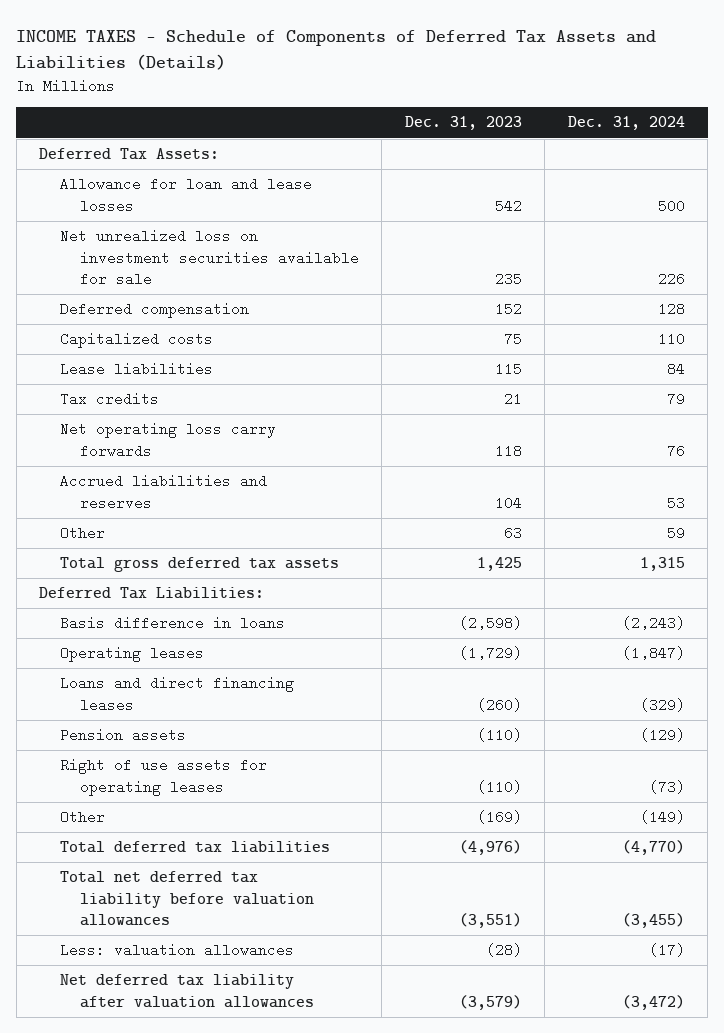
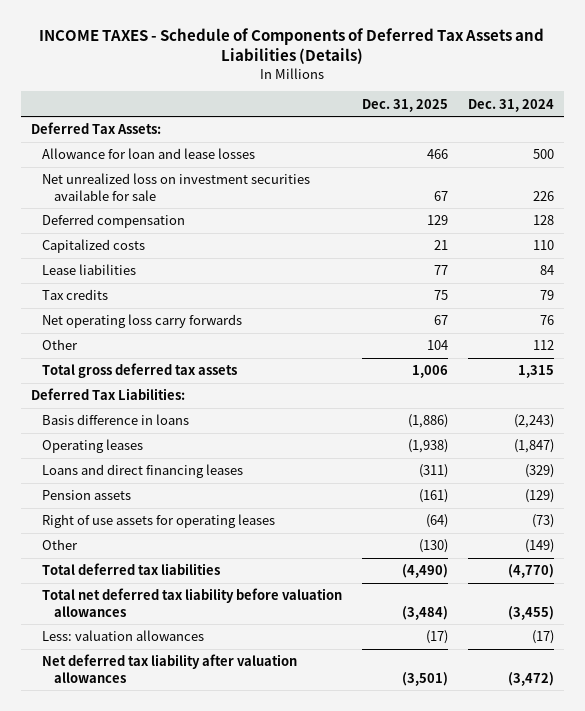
[404,116,522,131] Dec. 31, 2023 -> none
none -> [362,98,449,112] Dec. 31, 2025
[59,474,267,510] Accrued liabilities and reserves -> none
[666,526,685,541] 59 -> [532,340,554,351] 112

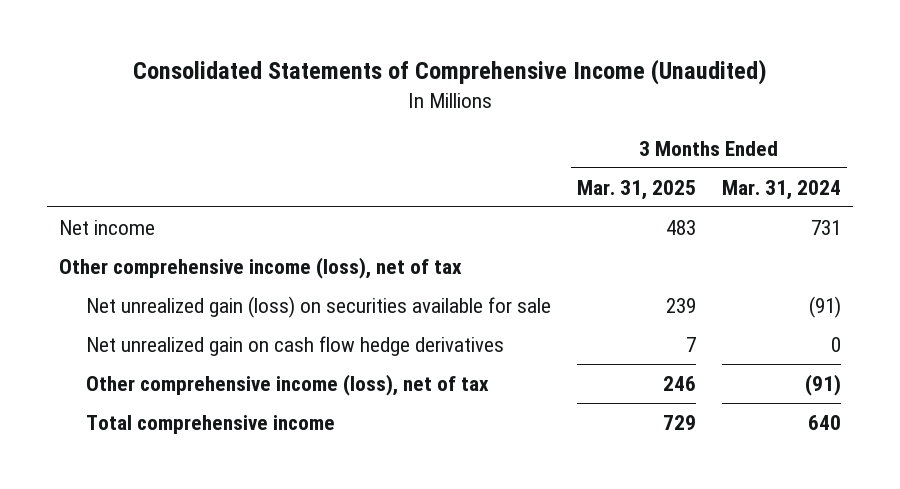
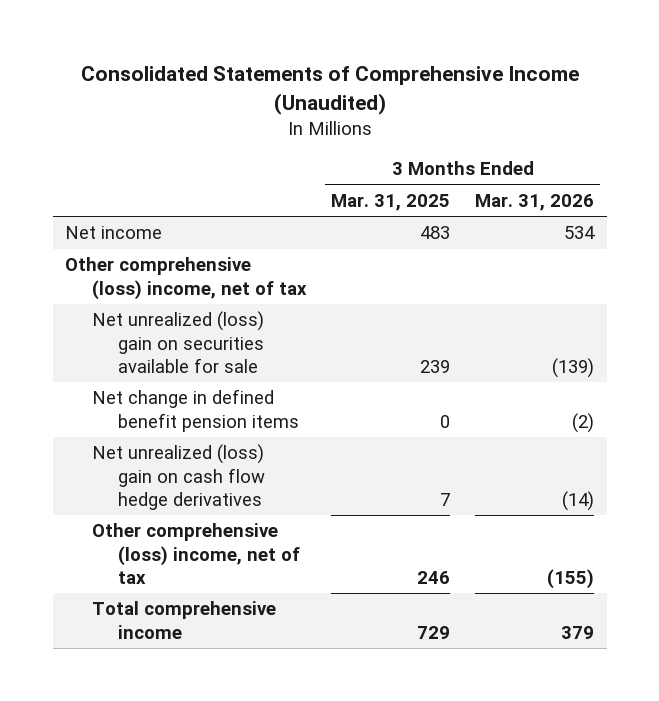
[721,179,841,200] Mar. 31, 2024 -> none
none -> [475,194,595,212] Mar. 31, 2026
[59,256,463,279] Other comprehensive income (loss), net of tax -> [65,257,307,300] Other comprehensive (loss) income, net of tax
[86,295,552,318] Net unrealized gain (loss) on securities available for sale -> [91,311,265,373] Net unrealized (loss) gain on securities available for sale
none -> [91,389,300,432] Net change in defined benefit pension items
[86,335,505,356] Net unrealized gain on cash flow hedge derivatives -> [91,444,266,510] Net unrealized (loss) gain on cash flow hedge derivatives
[86,373,490,396] Other comprehensive income (loss), net of tax -> [91,523,301,584] Other comprehensive (loss) income, net of tax

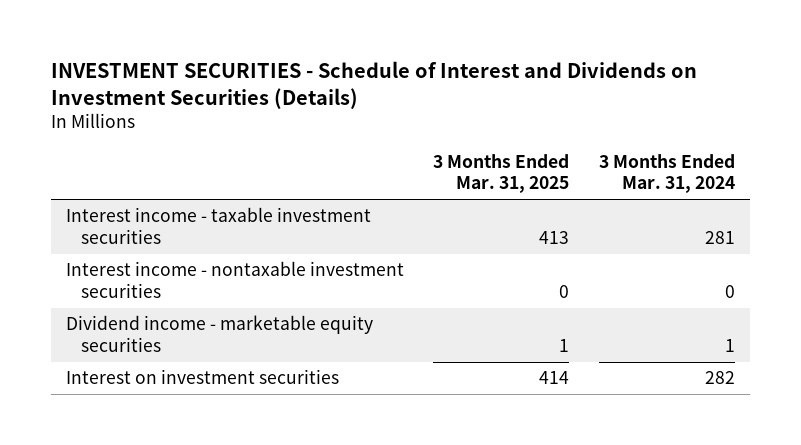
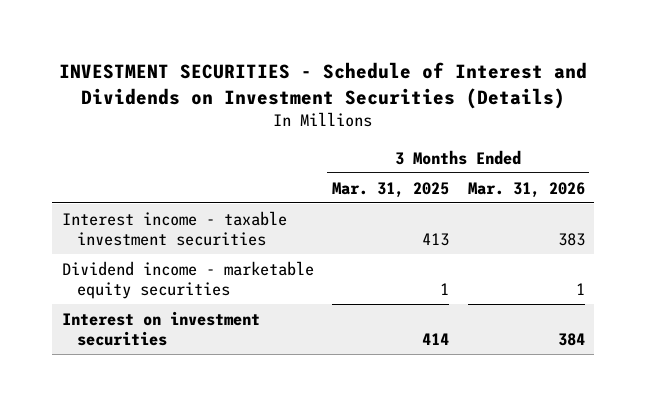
[599,153,736,194] 3 Months Ended Mar. 31, 2024 -> none
none -> [467,181,585,198] Mar. 31, 2026
[65,261,404,298] Interest income - nontaxable investment securities -> none

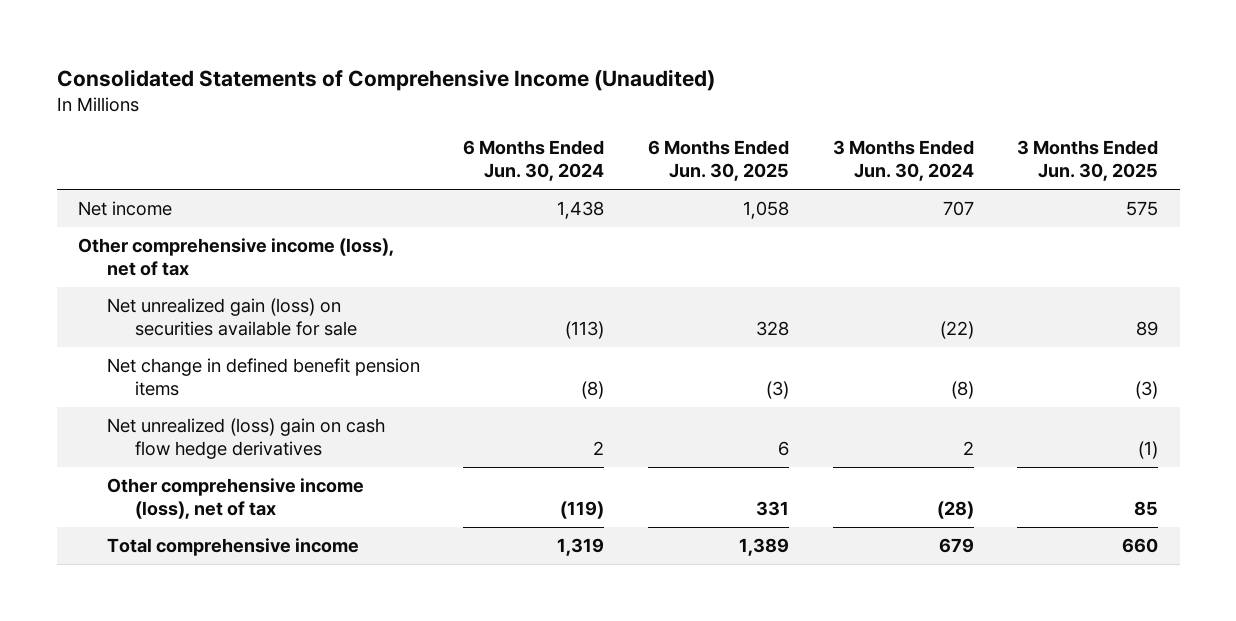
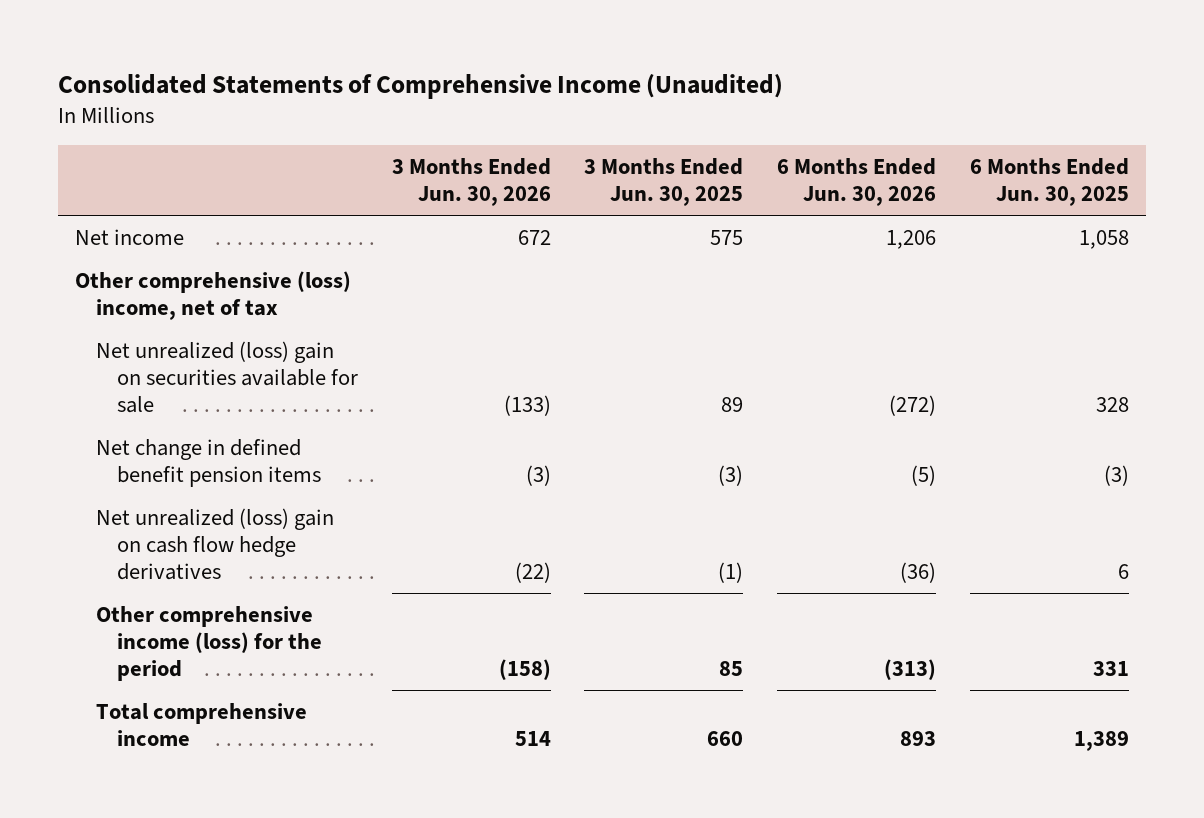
[463,140,605,182] 6 Months Ended Jun. 30, 2024 -> none
[832,140,974,182] 3 Months Ended Jun. 30, 2024 -> none
none -> [391,158,551,207] 3 Months Ended Jun. 30, 2026
none -> [777,158,937,207] 6 Months Ended Jun. 30, 2026
[78,238,395,277] Other comprehensive income (loss), net of tax -> [74,270,351,321] Other comprehensive (loss) income, net of tax
[106,298,358,337] Net unrealized gain (loss) on securities available for sale -> [95,340,358,414] Net unrealized (loss) gain on securities available for sale
[106,478,364,520] Other comprehensive income (loss), net of tax -> [95,605,322,682] Other comprehensive income (loss) for the period

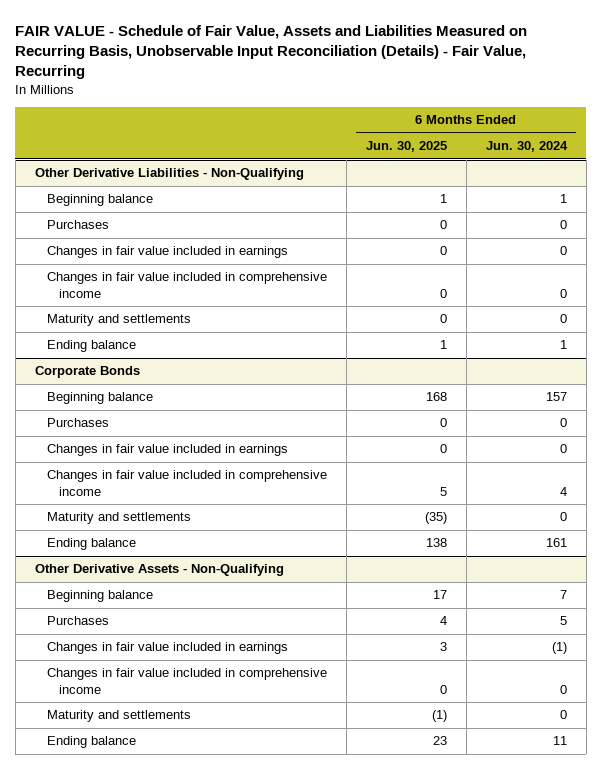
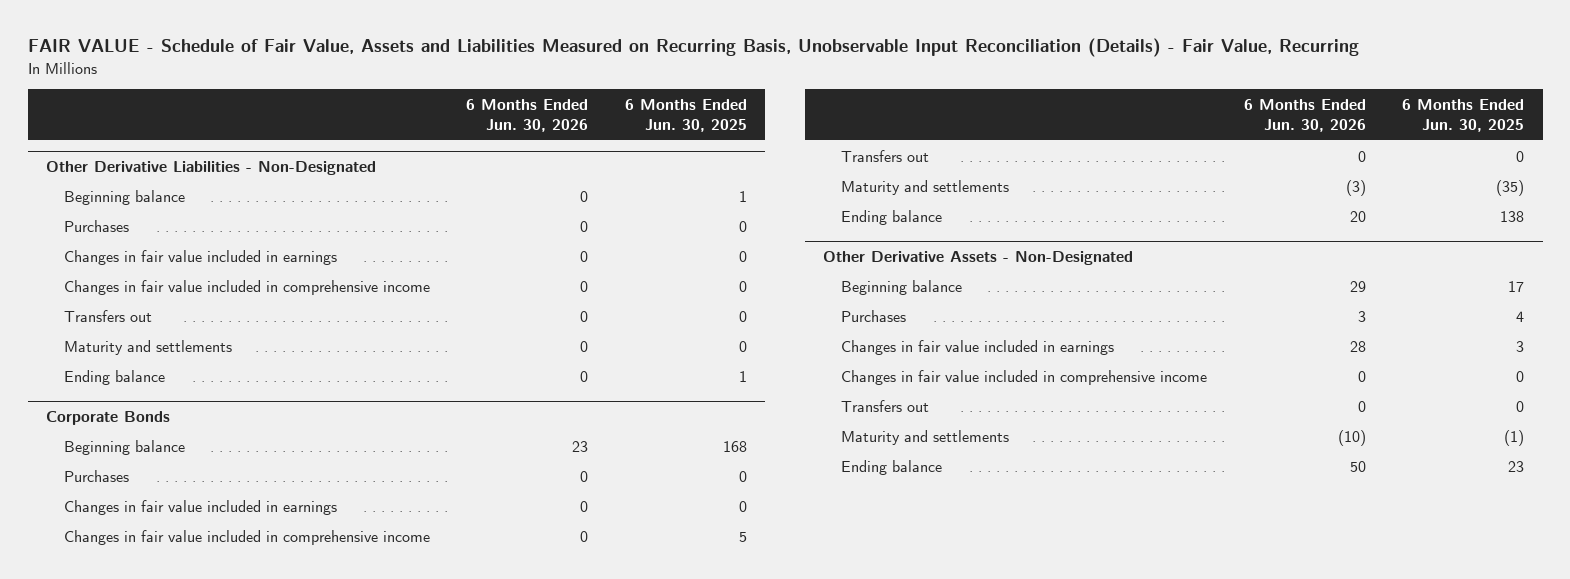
[485,141,568,153] Jun. 30, 2024 -> none
none -> [466,99,589,133] 6 Months Ended Jun. 30, 2026
[34,168,304,181] Other Derivative Liabilities - Non-Qualifying -> [45,160,376,175] Other Derivative Liabilities - Non-Designated
none -> [63,309,152,322] Transfers out
none -> [841,149,930,162] Transfers out
[34,564,284,577] Other Derivative Assets - Non-Qualifying -> [823,250,1134,265] Other Derivative Assets - Non-Designated
none -> [841,399,930,412] Transfers out

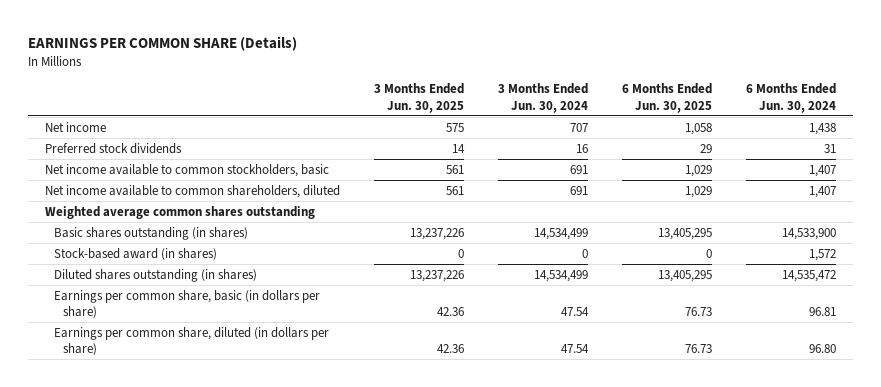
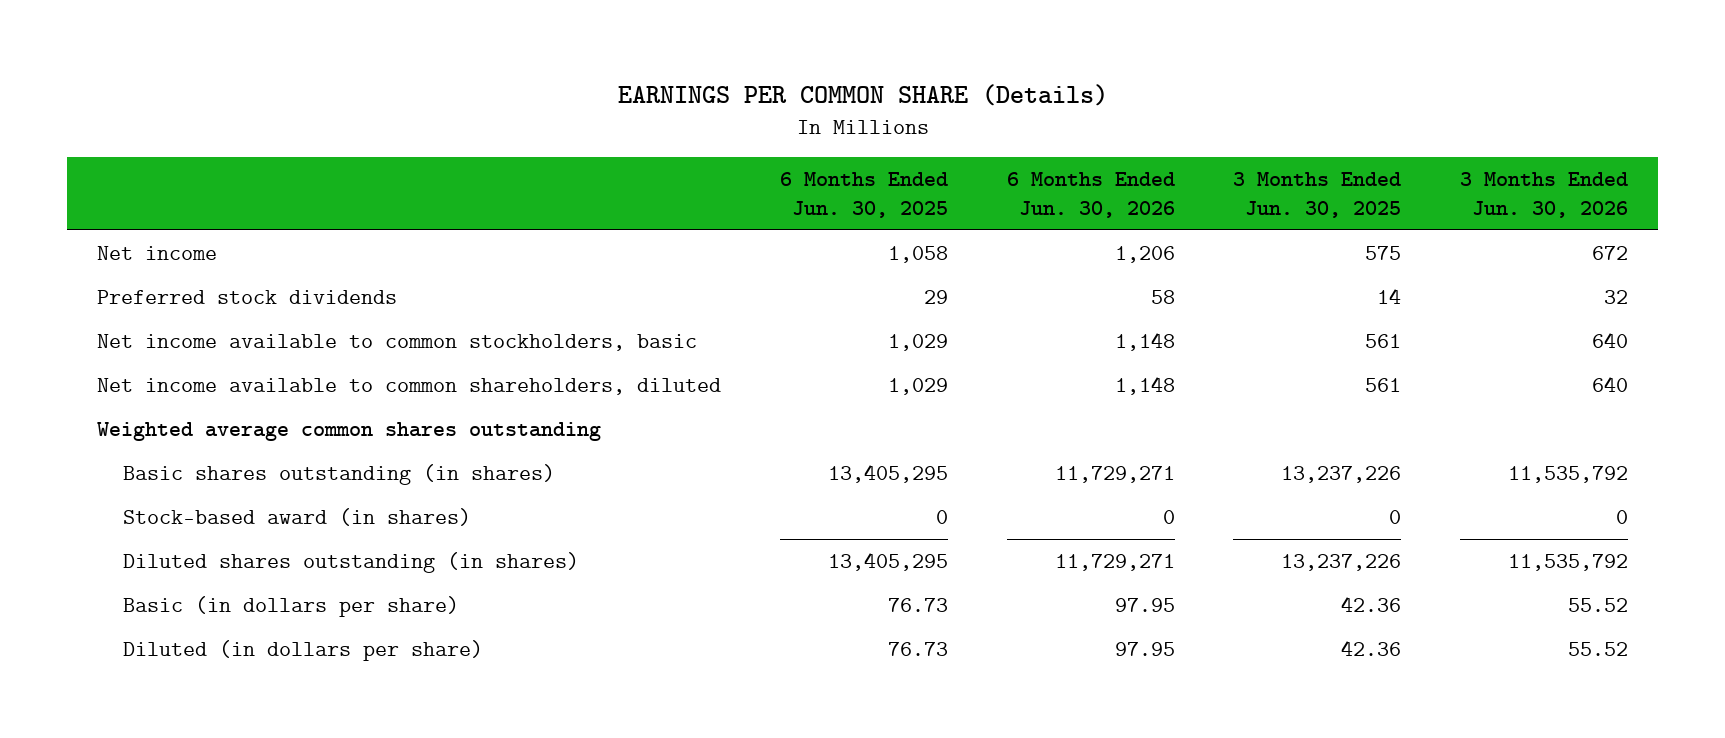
[498,83,589,113] 3 Months Ended Jun. 30, 2024 -> none
[746,83,837,113] 6 Months Ended Jun. 30, 2024 -> none
none -> [1006,171,1175,218] 6 Months Ended Jun. 30, 2026
none -> [1460,171,1629,218] 3 Months Ended Jun. 30, 2026
[54,289,321,318] Earnings per common share, basic (in dollars per share) -> [123,595,460,617] Basic (in dollars per share)
[54,326,330,355] Earnings per common share, diluted (in dollars per share) -> [123,639,484,661] Diluted (in dollars per share)

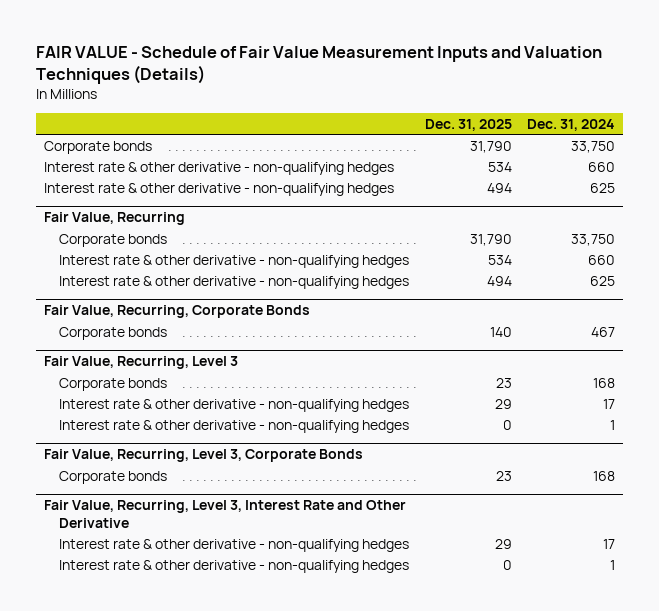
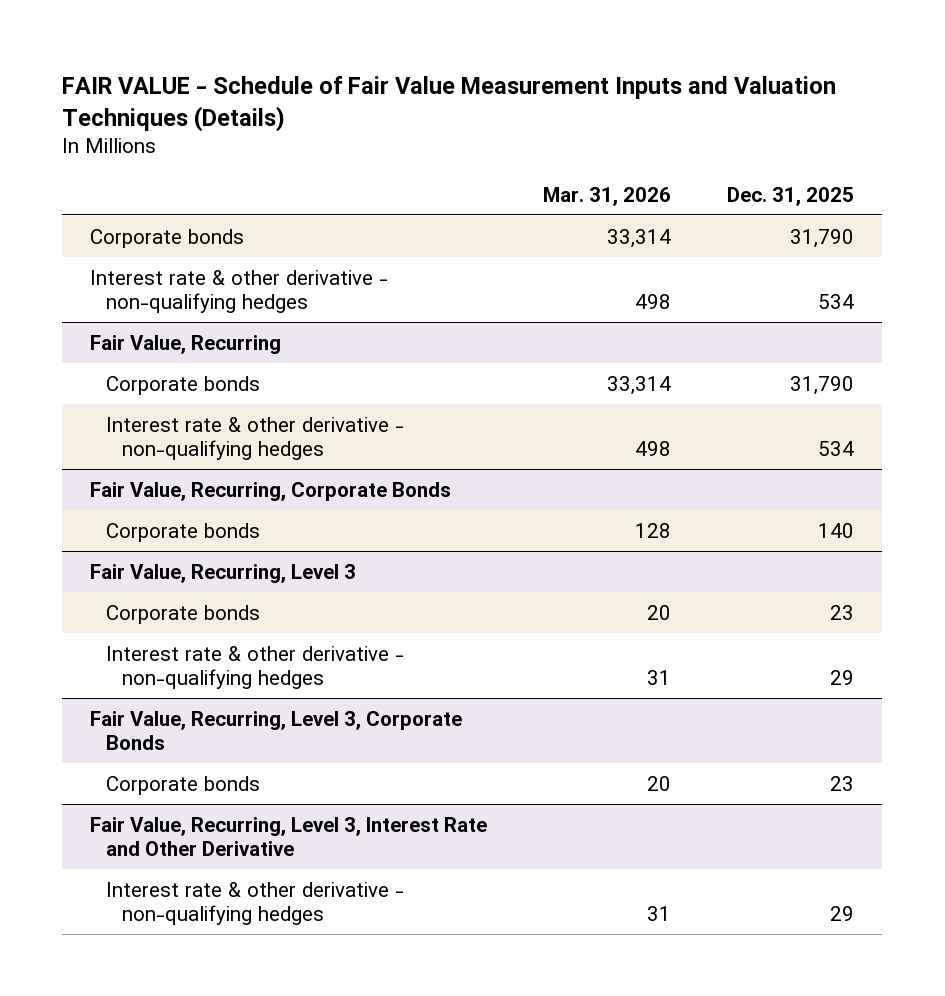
[527,119,616,132] Dec. 31, 2024 -> none
none -> [543,186,672,206] Mar. 31, 2026
[43,182,394,196] Interest rate & other derivative - non-qualifying hedges -> none
[58,275,409,289] Interest rate & other derivative - non-qualifying hedges -> none
[58,419,409,433] Interest rate & other derivative - non-qualifying hedges -> none
[58,559,409,573] Interest rate & other derivative - non-qualifying hedges -> none

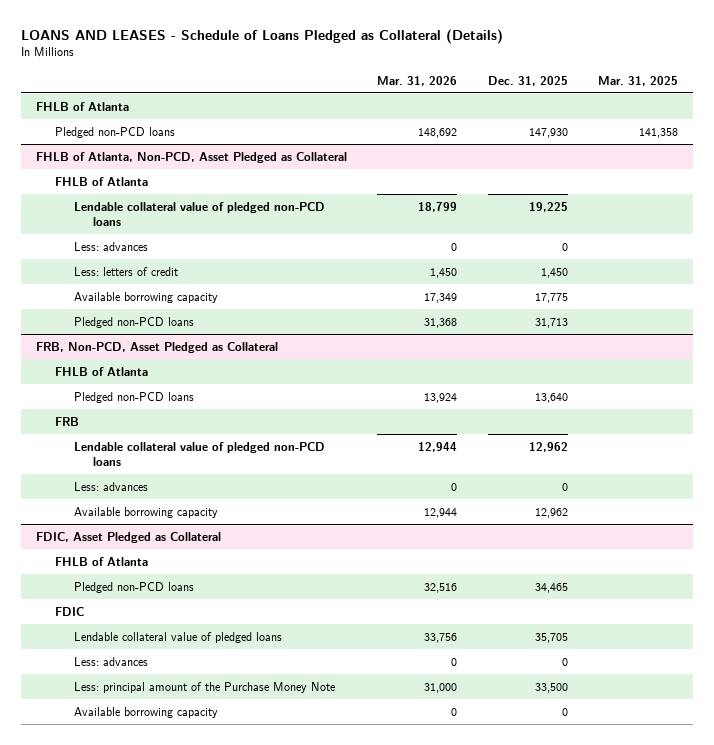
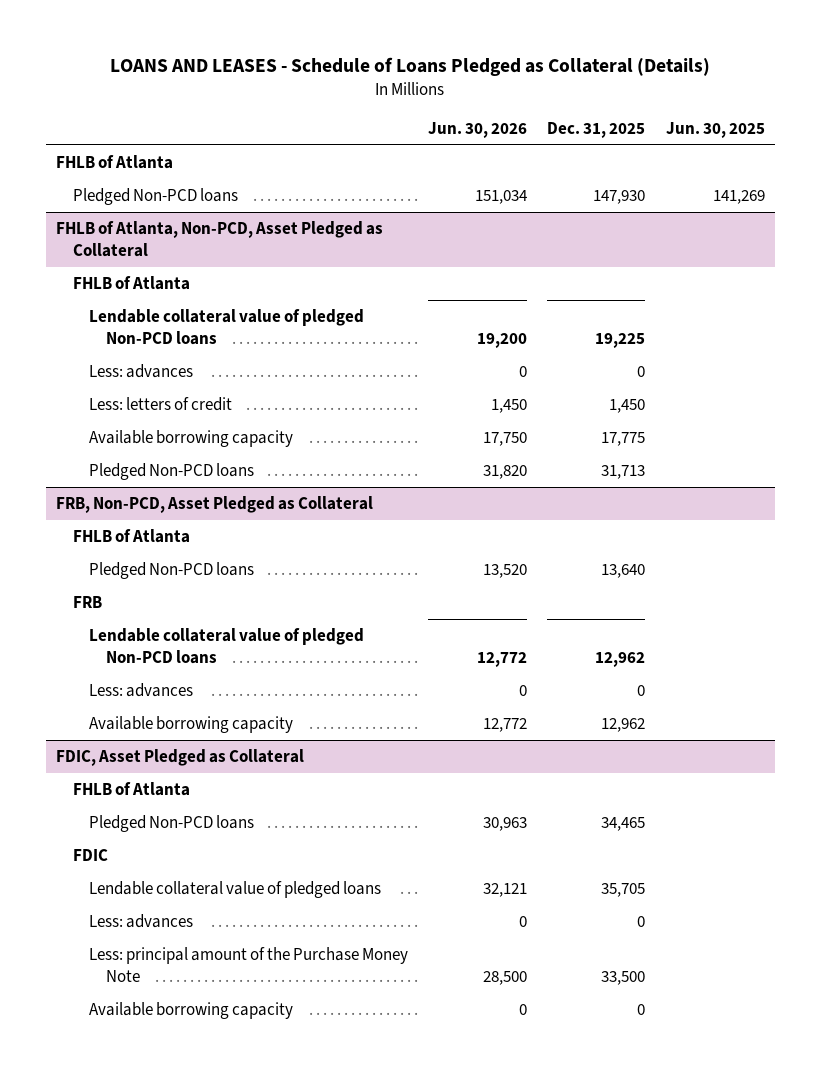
[377,75,458,86] Mar. 31, 2026 -> none
[597,75,678,86] Mar. 31, 2025 -> none
none -> [428,121,528,138] Jun. 30, 2026
none -> [665,121,765,138] Jun. 30, 2025
[55,126,176,138] Pledged non-PCD loans -> [72,188,238,206] Pledged Non-PCD loans
[74,201,326,226] Lendable collateral value of pledged non-PCD loans -> [89,309,365,345] Lendable collateral value of pledged Non-PCD loans
[74,316,195,328] Pledged non-PCD loans -> [89,463,255,481] Pledged Non-PCD loans
[74,391,195,403] Pledged non-PCD loans -> [89,562,255,580] Pledged Non-PCD loans
[74,441,326,466] Lendable collateral value of pledged non-PCD loans -> [89,628,365,664] Lendable collateral value of pledged Non-PCD loans
[74,581,195,593] Pledged non-PCD loans -> [89,815,255,833] Pledged Non-PCD loans

